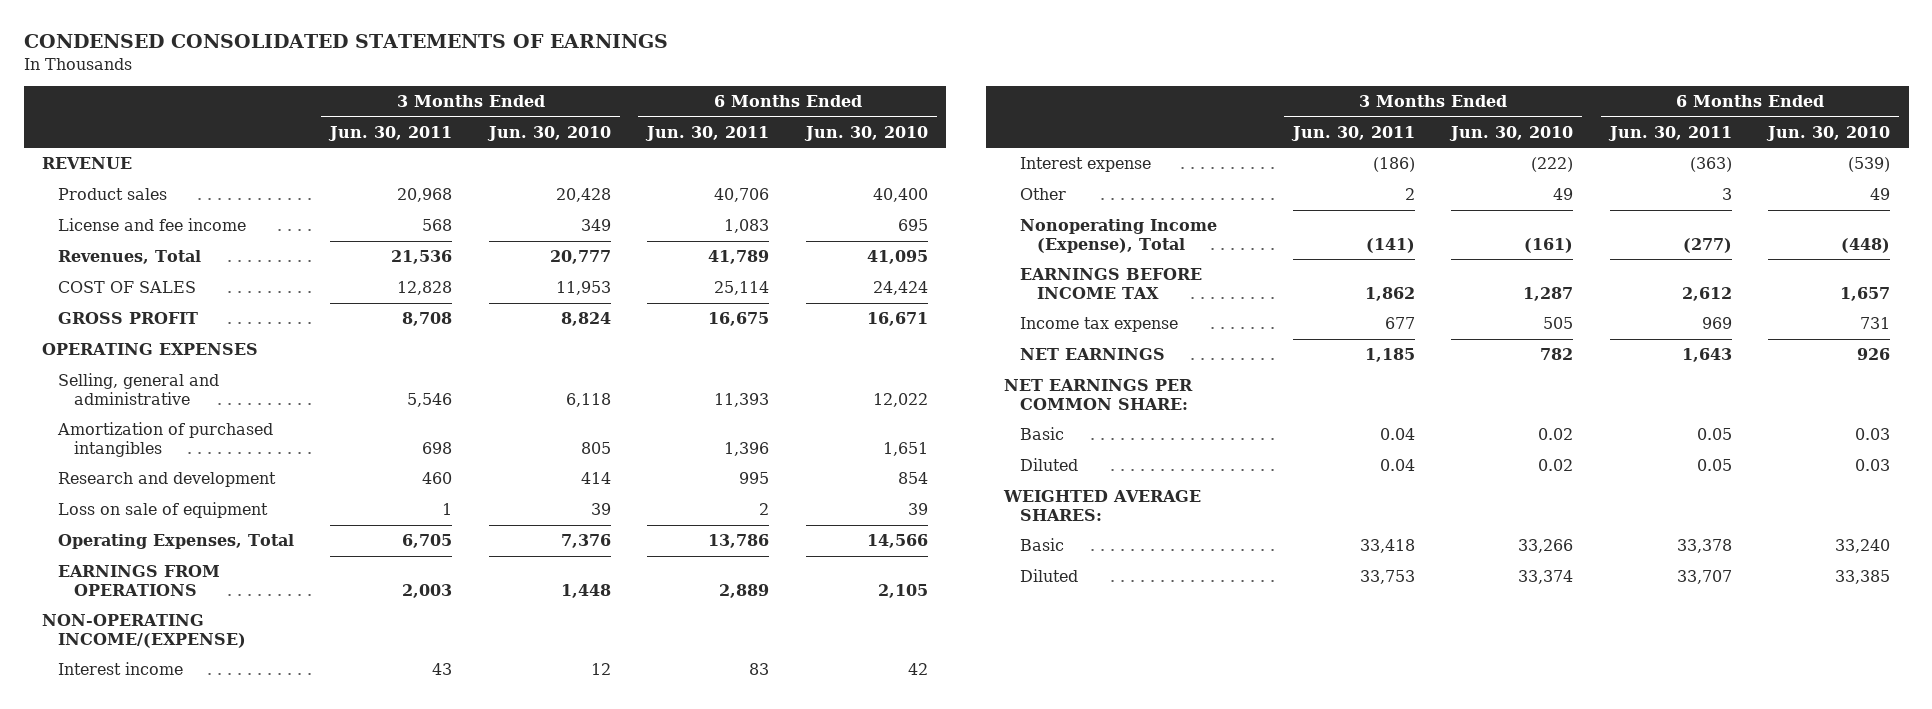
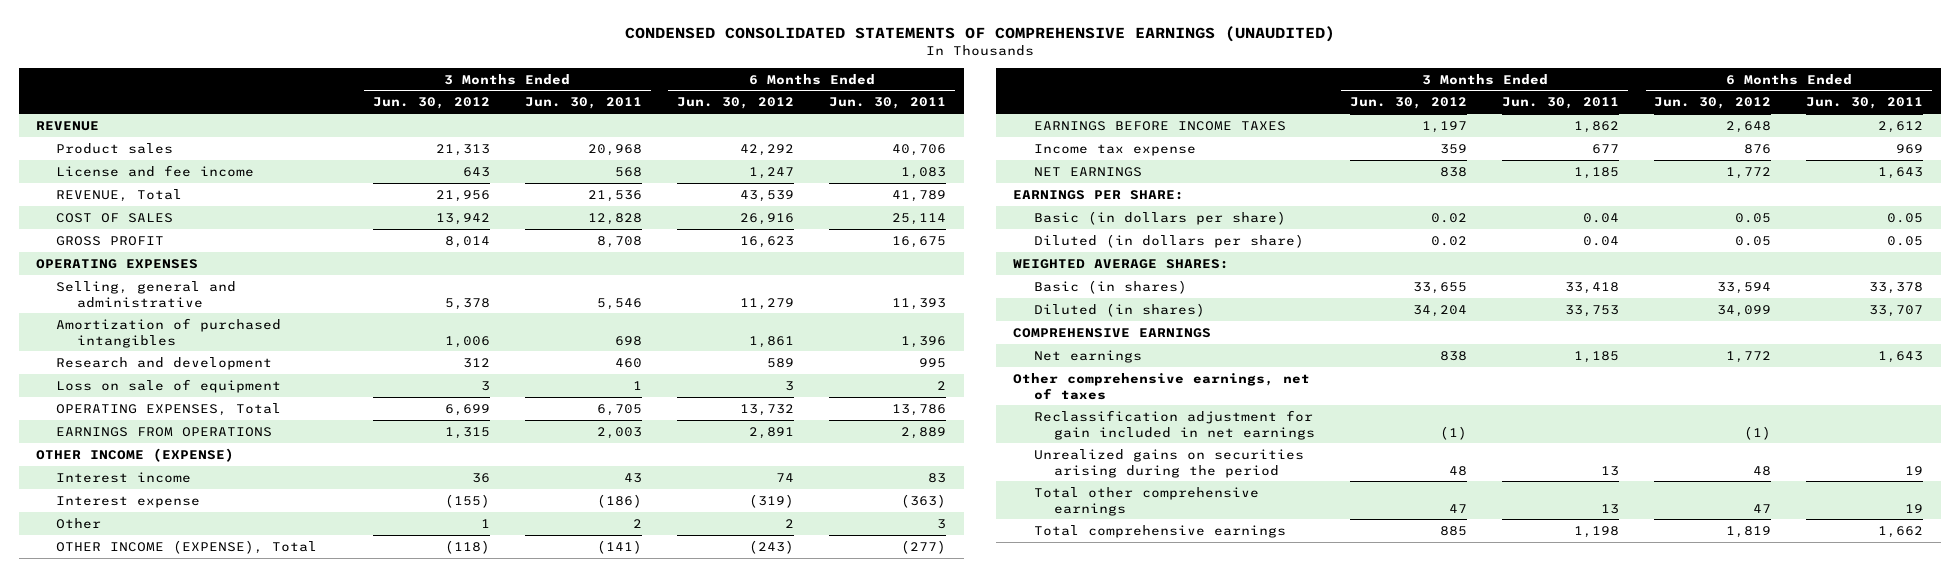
[23,34,668,49] CONDENSED CONSOLIDATED STATEMENTS OF EARNINGS -> [624,26,1335,43] CONDENSED CONSOLIDATED STATEMENTS OF COMPREHENSIVE EARNINGS (UNAUDITED)
[486,125,611,141] Jun. 30, 2010 -> none
[803,125,928,141] Jun. 30, 2010 -> none
none -> [372,97,490,110] Jun. 30, 2012
none -> [677,97,795,110] Jun. 30, 2012
[58,250,202,265] Revenues, Total -> [56,188,183,202] REVENUE, Total
[58,534,295,550] Operating Expenses, Total -> [56,402,282,416] OPERATING EXPENSES, Total
[41,614,247,649] NON-OPERATING INCOME/(EXPENSE) -> [36,447,235,462] OTHER INCOME (EXPENSE)
[1020,219,1218,254] Nonoperating Income (Expense), Total -> [56,539,318,554] OTHER INCOME (EXPENSE), Total
[1020,268,1203,300] EARNINGS BEFORE INCOME TAX -> [1033,120,1286,131] EARNINGS BEFORE INCOME TAXES
[1004,379,1194,411] NET EARNINGS PER COMMON SHARE: -> [1013,189,1185,200] EARNINGS PER SHARE:
[1020,427,1065,441] Basic -> [1033,210,1286,225] Basic (in dollars per share)
[1020,458,1079,472] Diluted -> [1033,233,1304,248] Diluted (in dollars per share)
[1020,538,1065,552] Basic -> [1033,279,1187,294] Basic (in shares)
[1020,569,1079,583] Diluted -> [1033,302,1205,317] Diluted (in shares)
none -> [1013,327,1212,338] COMPREHENSIVE EARNINGS
none -> [1033,349,1142,363] Net earnings
none -> [1013,372,1311,400] Other comprehensive earnings, net of taxes
none -> [1033,409,1315,440] Reclassification adjustment for gain included in net earnings
none -> [1033,448,1304,478] Unrealized gains on securities arising during the period
none -> [1033,486,1259,516] Total other comprehensive earnings
none -> [1033,524,1286,538] Total comprehensive earnings

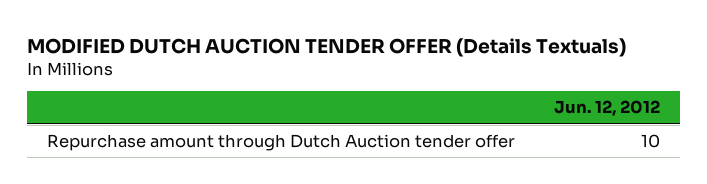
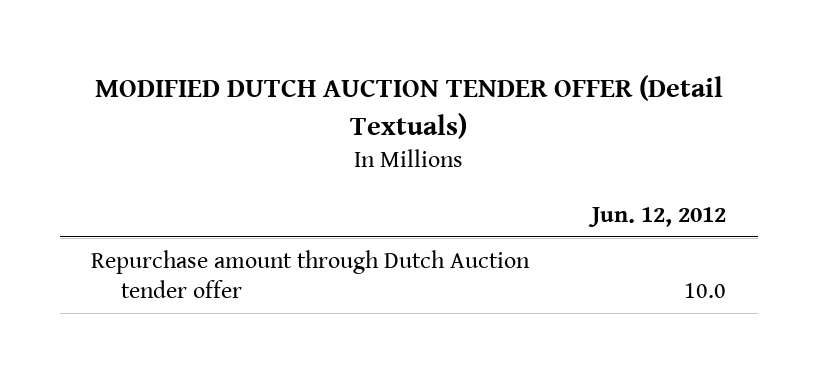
[27,37,627,57] MODIFIED DUTCH AUCTION TENDER OFFER (Details Textuals) -> [94,75,723,139] MODIFIED DUTCH AUCTION TENDER OFFER (Detail Textuals)
[641,134,661,149] 10 -> [684,282,727,298] 10.0

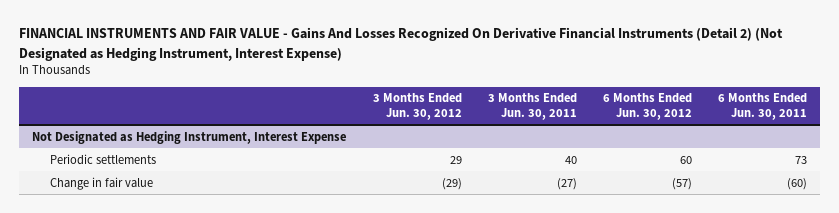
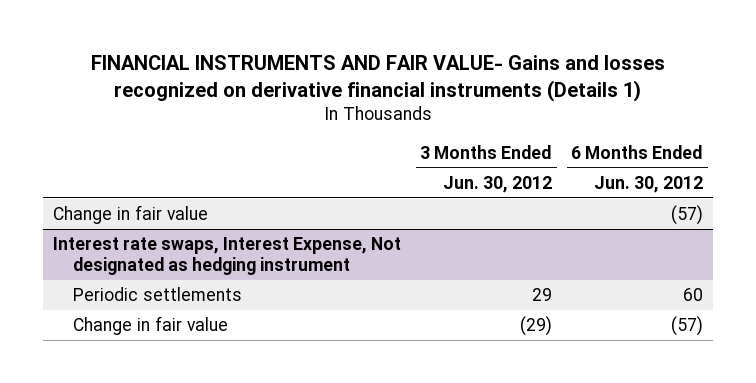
[19,27,784,61] FINANCIAL INSTRUMENTS AND FAIR VALUE - Gains And Losses Recognized On Derivative Financial Instruments (Detail 2) (Not Designated as Hedging Instrument, Interest Expense) -> [90,55,665,102] FINANCIAL INSTRUMENTS AND FAIR VALUE- Gains and losses recognized on derivative financial instruments (Details 1)
[487,93,577,120] 3 Months Ended Jun. 30, 2011 -> none
[717,93,807,120] 6 Months Ended Jun. 30, 2011 -> none
none -> [53,205,209,225] Change in fair value
[32,130,347,144] Not Designated as Hedging Instrument, Interest Expense -> [53,237,402,276] Interest rate swaps, Interest Expense, Not designated as hedging instrument

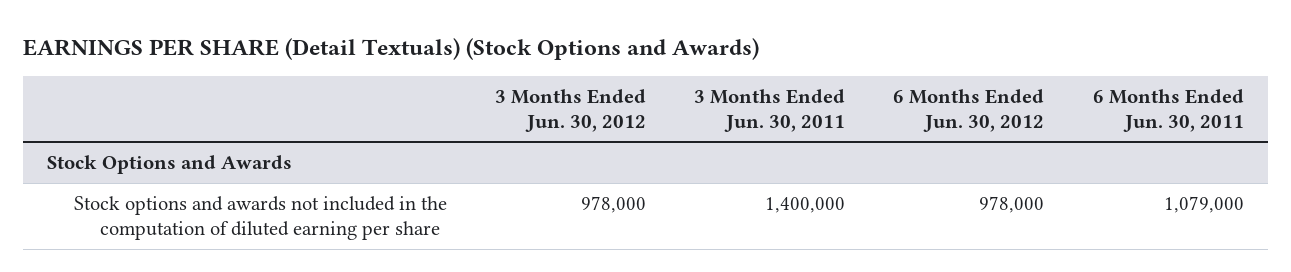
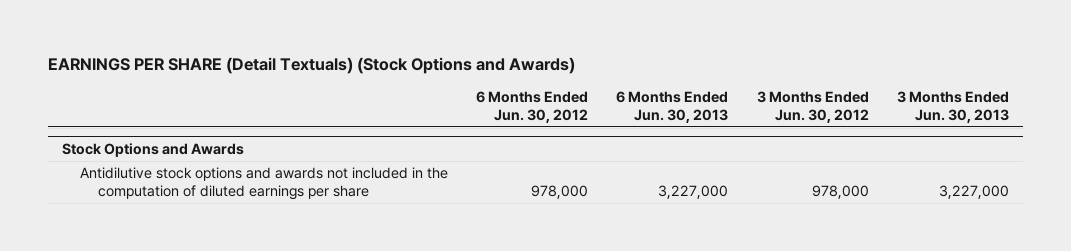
[694,88,846,132] 3 Months Ended Jun. 30, 2011 -> none
[1092,88,1244,132] 6 Months Ended Jun. 30, 2011 -> none
none -> [616,90,729,123] 6 Months Ended Jun. 30, 2013
none -> [896,90,1009,123] 3 Months Ended Jun. 30, 2013
[73,195,447,240] Stock options and awards not included in the computation of diluted earning per share -> [79,167,448,200] Antidilutive stock options and awards not included in the computation of diluted earnings per share

